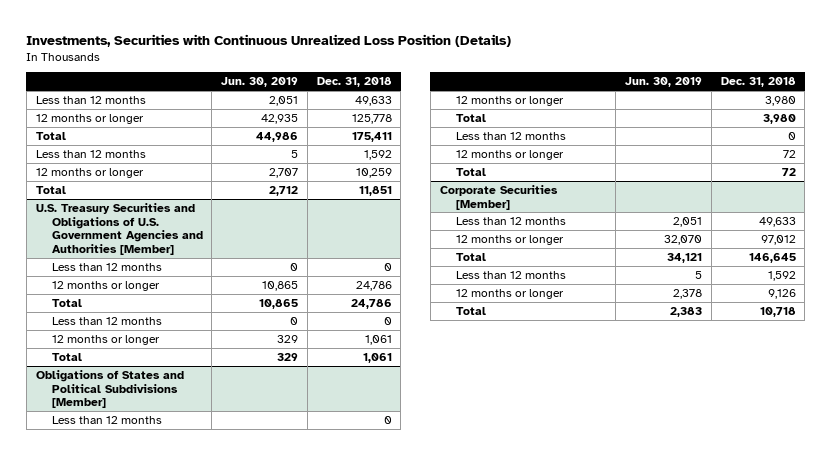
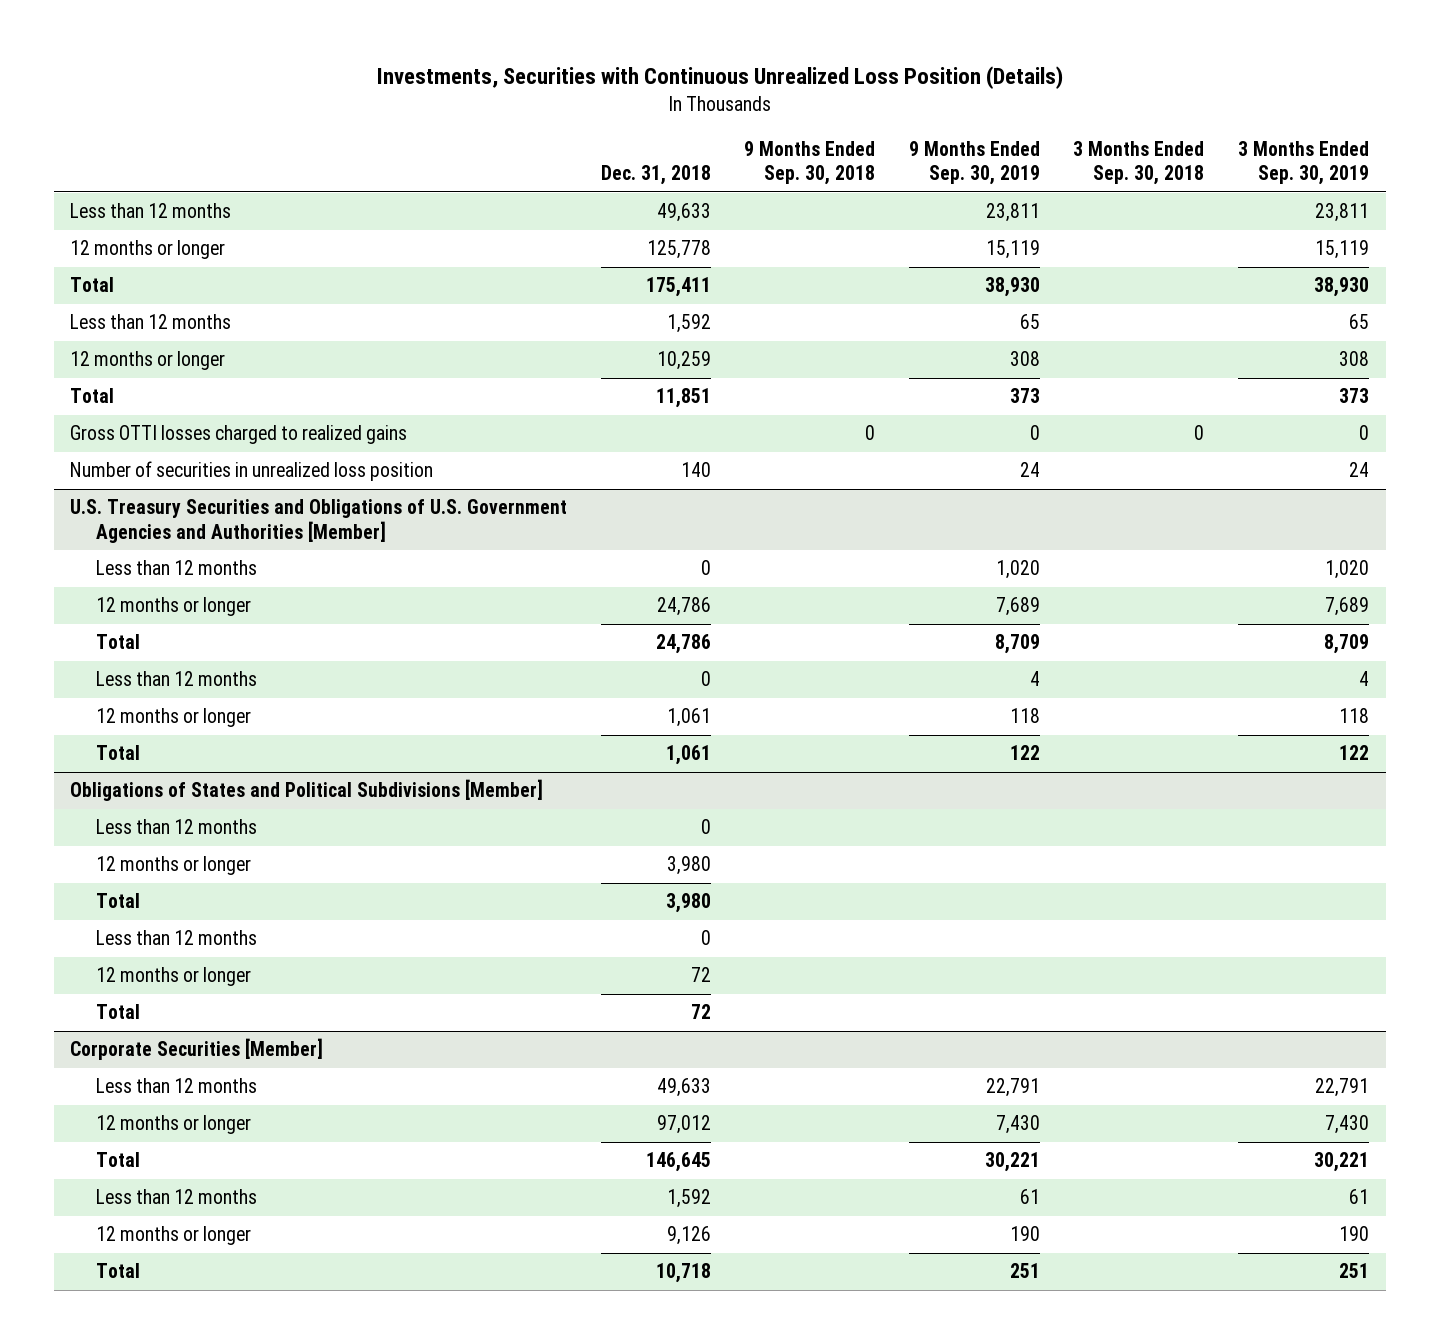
[221,77,299,88] Jun. 30, 2019 -> none
none -> [744,140,876,186] 9 Months Ended Sep. 30, 2018
none -> [908,140,1040,186] 9 Months Ended Sep. 30, 2019
none -> [1073,140,1205,186] 3 Months Ended Sep. 30, 2018
none -> [1237,140,1369,186] 3 Months Ended Sep. 30, 2019
none -> [70,425,408,445] Gross OTTI losses charged to realized gains
none -> [70,461,434,482] Number of securities in unrealized loss position

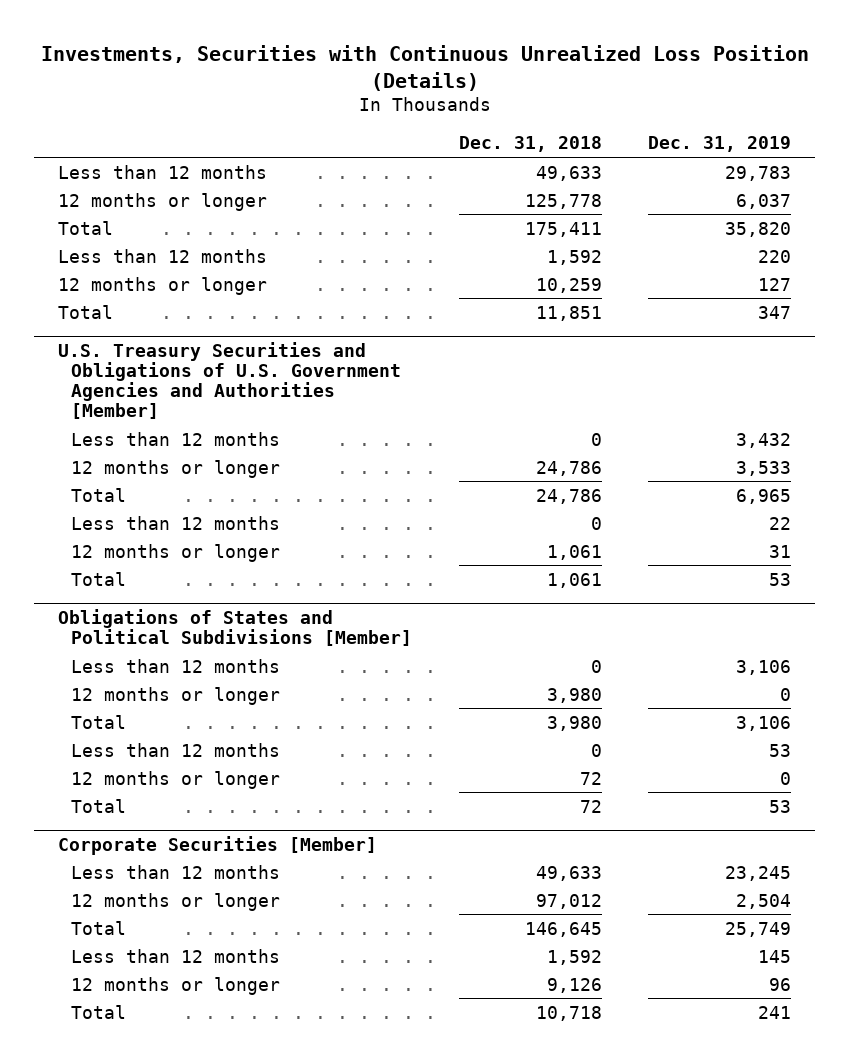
[744,140,876,186] 9 Months Ended Sep. 30, 2018 -> none
[908,140,1040,186] 9 Months Ended Sep. 30, 2019 -> none
[1073,140,1205,186] 3 Months Ended Sep. 30, 2018 -> none
[1237,140,1369,186] 3 Months Ended Sep. 30, 2019 -> none
none -> [648,136,792,153] Dec. 31, 2019
[70,425,408,445] Gross OTTI losses charged to realized gains -> none
[70,461,434,482] Number of securities in unrealized loss position -> none

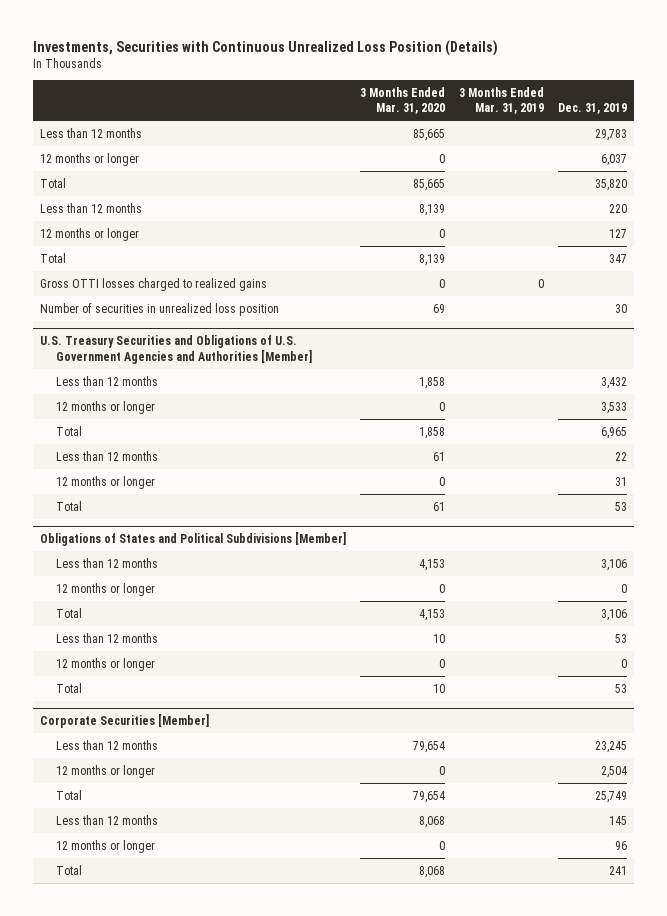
[458,136,602,153] Dec. 31, 2018 -> none
none -> [360,86,446,115] 3 Months Ended Mar. 31, 2020
none -> [459,86,545,115] 3 Months Ended Mar. 31, 2019
none -> [40,277,268,291] Gross OTTI losses charged to realized gains
none -> [40,302,280,316] Number of securities in unrealized loss position

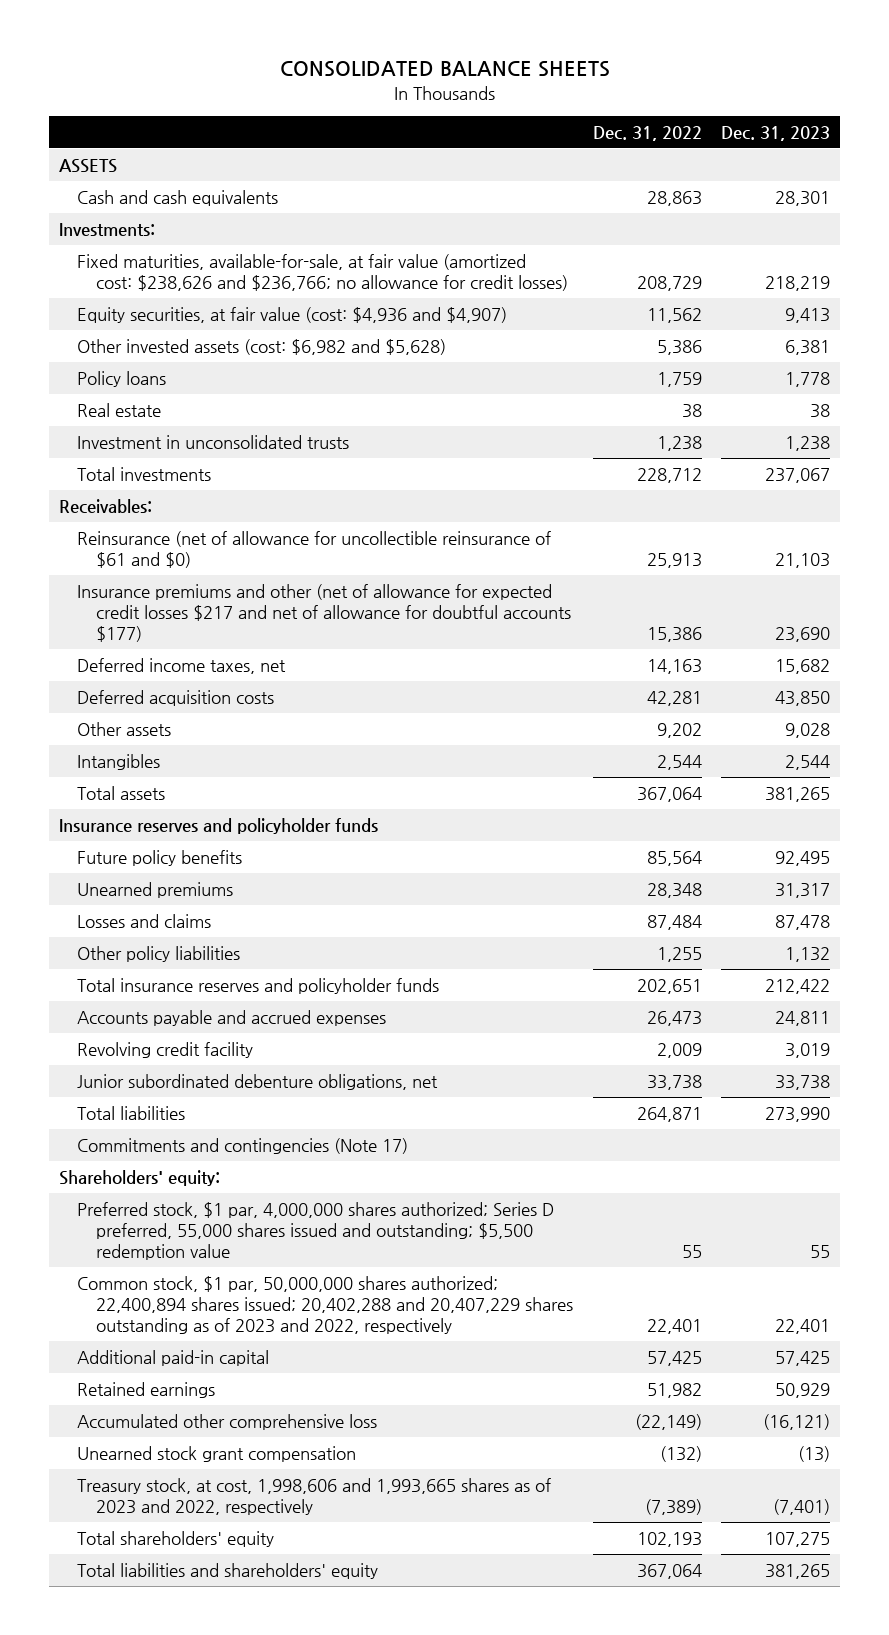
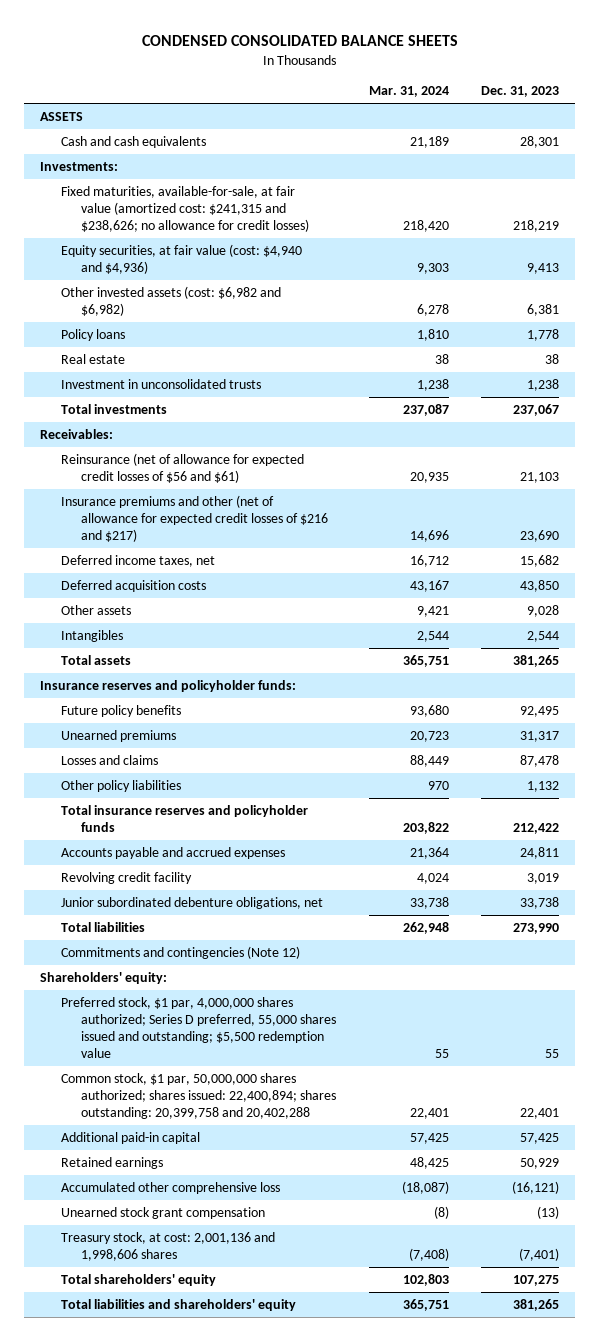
[279,61,610,78] CONSOLIDATED BALANCE SHEETS -> [141,34,458,46] CONDENSED CONSOLIDATED BALANCE SHEETS
[592,125,702,141] Dec. 31, 2022 -> none
none -> [368,86,449,98] Mar. 31, 2024
[77,253,569,292] Fixed maturities, available-for-sale, at fair value (amortized cost: $238,626 and $236,766; no allowance for credit losses) -> [60,185,310,233] Fixed maturities, available-for-sale, at fair value (amortized cost: $241,315 and $238,626; no allowance for credit losses)
[77,306,508,323] Equity securities, at fair value (cost: $4,936 and $4,907) -> [60,243,302,275] Equity securities, at fair value (cost: $4,940 and $4,936)
[77,338,447,355] Other invested assets (cost: $6,982 and $5,628) -> [60,285,281,317] Other invested assets (cost: $6,982 and $6,982)
[77,530,552,569] Reinsurance (net of allowance for uncollectible reinsurance of $61 and $0) -> [60,452,304,484] Reinsurance (net of allowance for expected credit losses of $56 and $61)
[77,583,572,643] Insurance premiums and other (net of allowance for expected credit losses $217 and net of allowance for doubtful accounts $177) -> [60,494,329,543] Insurance premiums and other (net of allowance for expected credit losses of $216 and $217)
[58,817,378,834] Insurance reserves and policyholder funds -> [40,679,297,692] Insurance reserves and policyholder funds:
[77,1137,409,1154] Commitments and contingencies (Note 17) -> [60,945,300,959] Commitments and contingencies (Note 12)
[77,1275,574,1335] Common stock, $1 par, 50,000,000 shares authorized; 22,400,894 shares issued; 20,402,288 and 20,407,229 shares outstanding as of 2023 and 2022, respectively -> [60,1072,337,1120] Common stock, $1 par, 50,000,000 shares authorized; shares issued: 22,400,894; shares outstanding: 20,399,758 and 20,402,288
[77,1477,552,1516] Treasury stock, at cost, 1,998,606 and 1,993,665 shares as of 2023 and 2022, respectively -> [60,1231,275,1262] Treasury stock, at cost: 2,001,136 and 1,998,606 shares

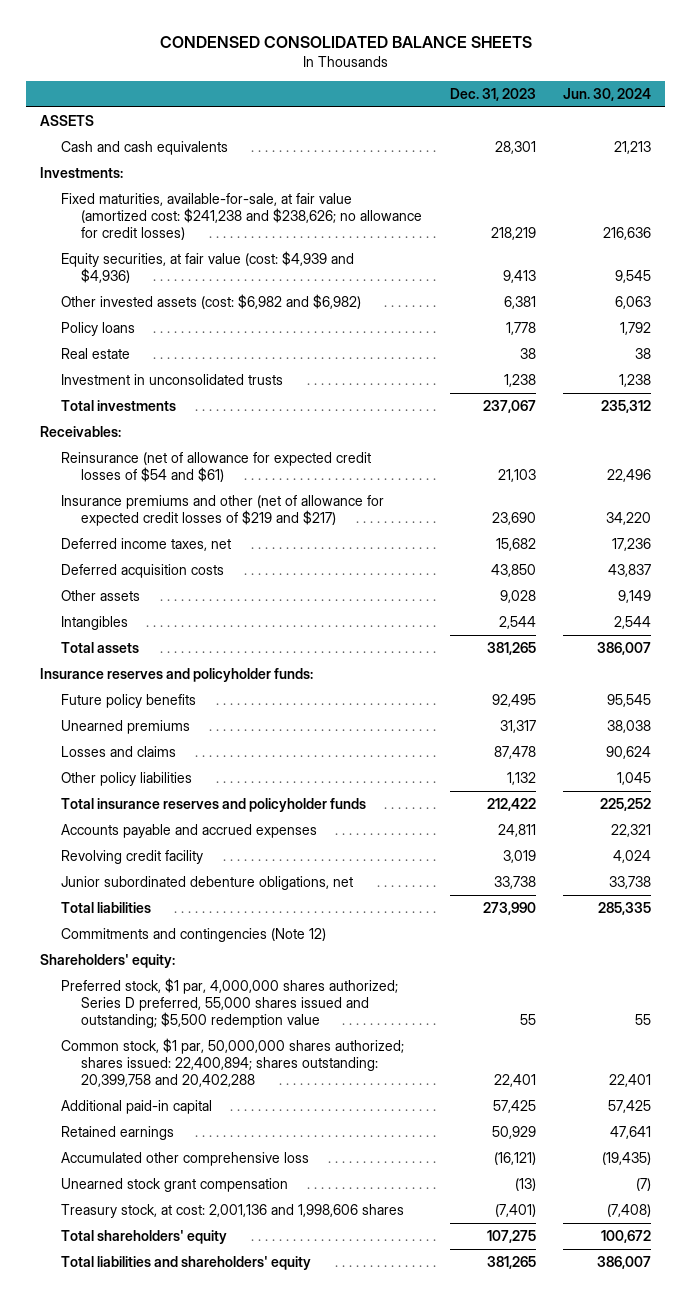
[368,86,449,98] Mar. 31, 2024 -> none
none -> [563,88,652,102] Jun. 30, 2024
[60,185,310,233] Fixed maturities, available-for-sale, at fair value (amortized cost: $241,315 and $238,626; no allowance for credit losses) -> [60,192,422,241] Fixed maturities, available-for-sale, at fair value (amortized cost: $241,238 and $238,626; no allowance for credit losses)
[60,243,302,275] Equity securities, at fair value (cost: $4,940 and $4,936) -> [60,250,354,284] Equity securities, at fair value (cost: $4,939 and $4,936)
[60,452,304,484] Reinsurance (net of allowance for expected credit losses of $56 and $61) -> [60,451,371,483] Reinsurance (net of allowance for expected credit losses of $54 and $61)
[60,494,329,543] Insurance premiums and other (net of allowance for expected credit losses of $216 and $217) -> [60,494,384,527] Insurance premiums and other (net of allowance for expected credit losses of $219 and $217)

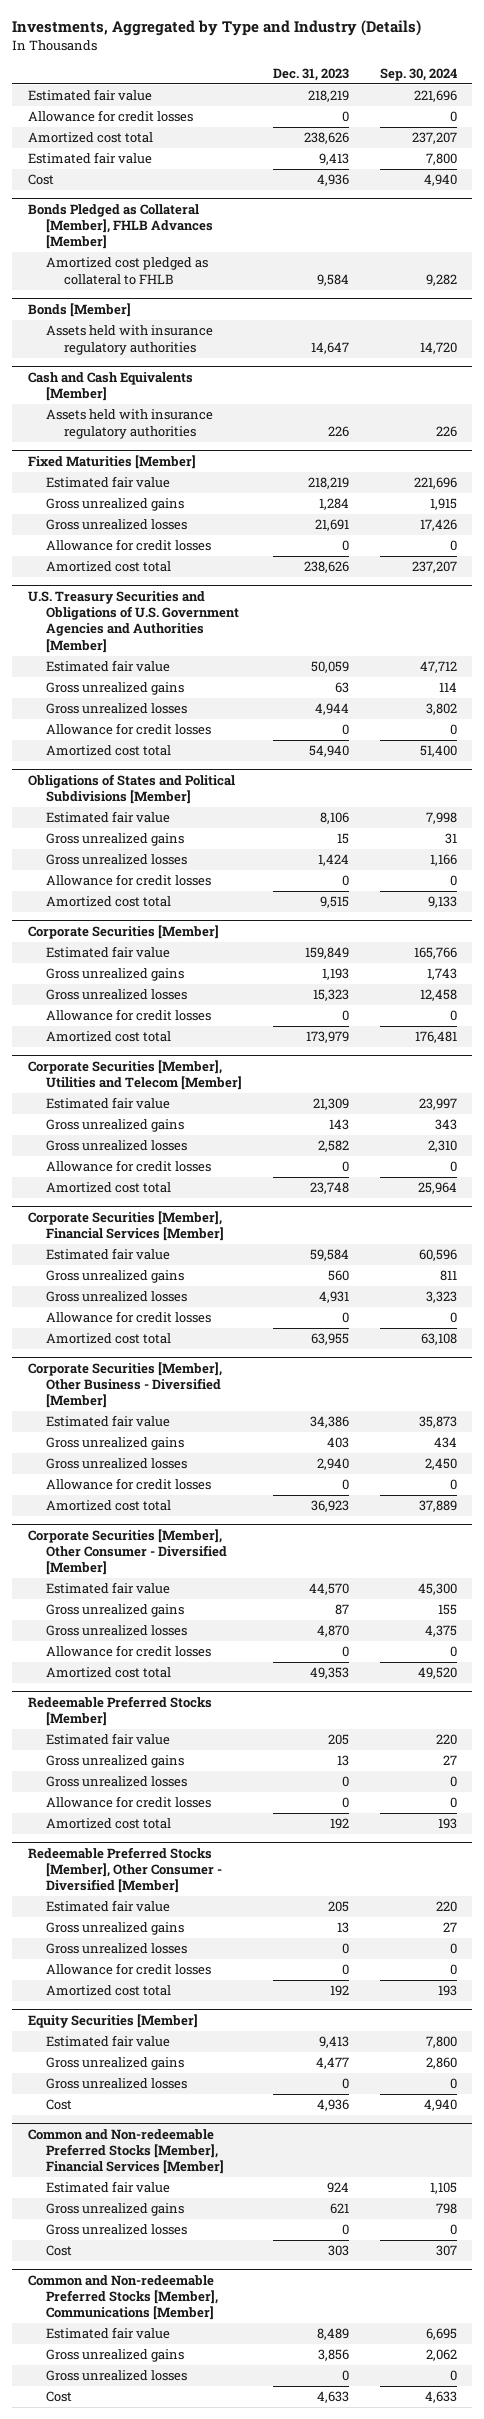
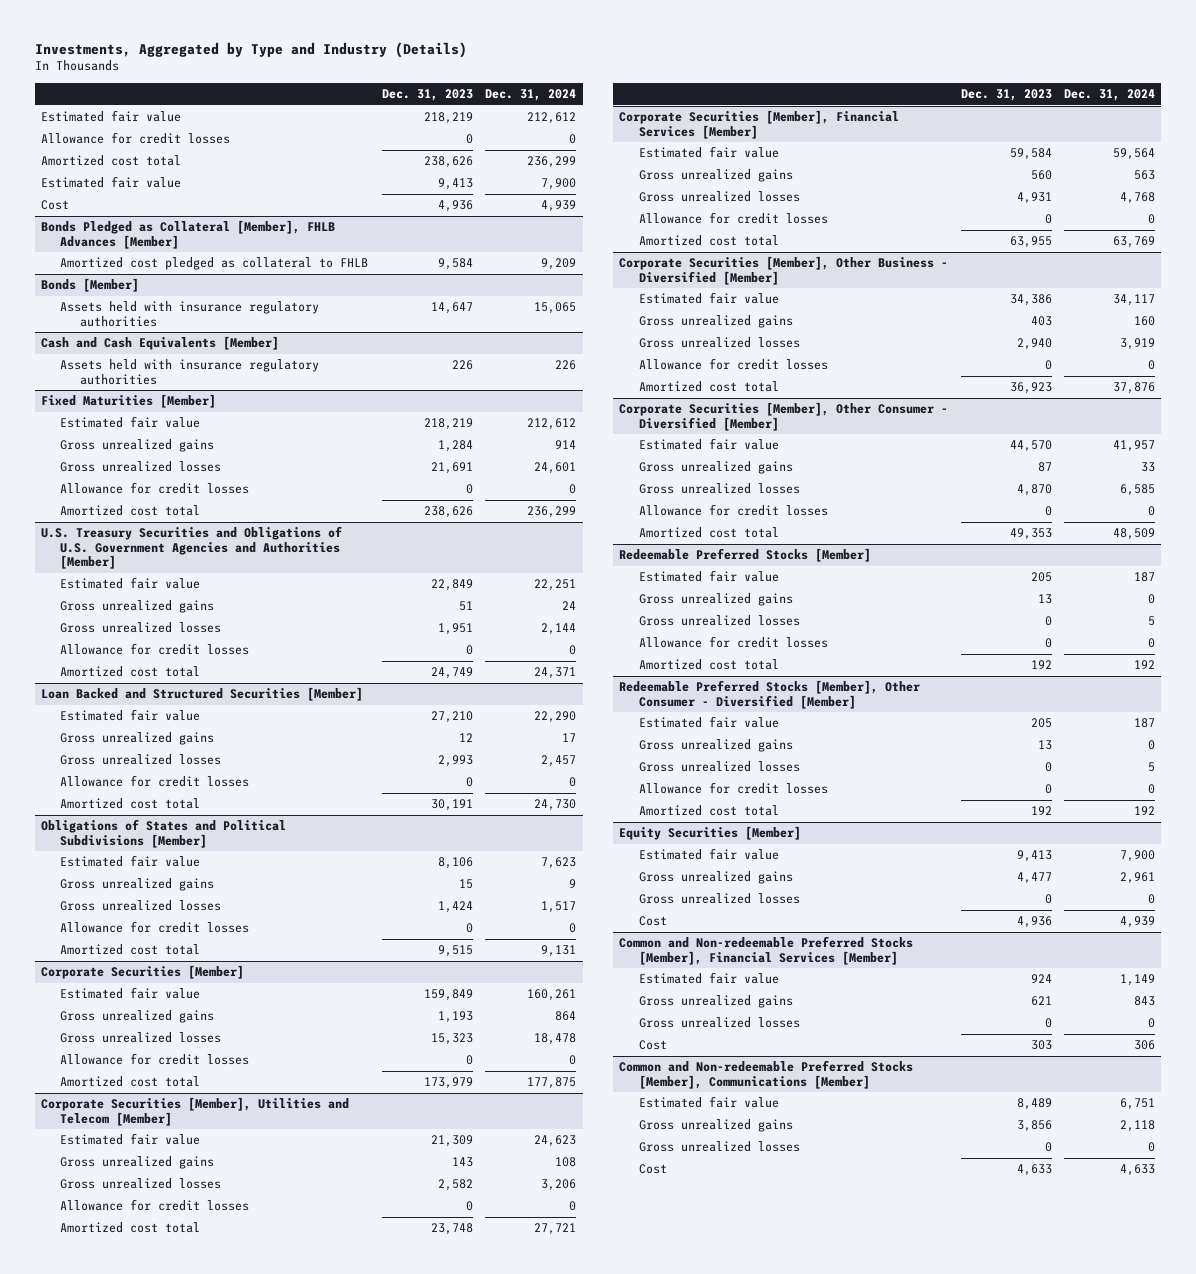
[379,67,457,81] Sep. 30, 2024 -> none
none -> [485,89,577,102] Dec. 31, 2024
[310,661,349,674] 50,059 -> [431,579,474,592] 22,849
[334,682,349,694] 63 -> [459,601,474,612] 51
[314,703,349,716] 4,944 -> [438,623,474,636] 1,951
[308,745,349,758] 54,940 -> [431,667,474,680] 24,749
none -> [40,687,363,702] Loan Backed and Structured Securities [Member]
none -> [60,709,201,722] Estimated fair value
none -> [60,732,215,746] Gross unrealized gains
none -> [60,754,222,766] Gross unrealized losses
none -> [60,775,250,788] Allowance for credit losses
none -> [60,798,201,810] Amortized cost total

